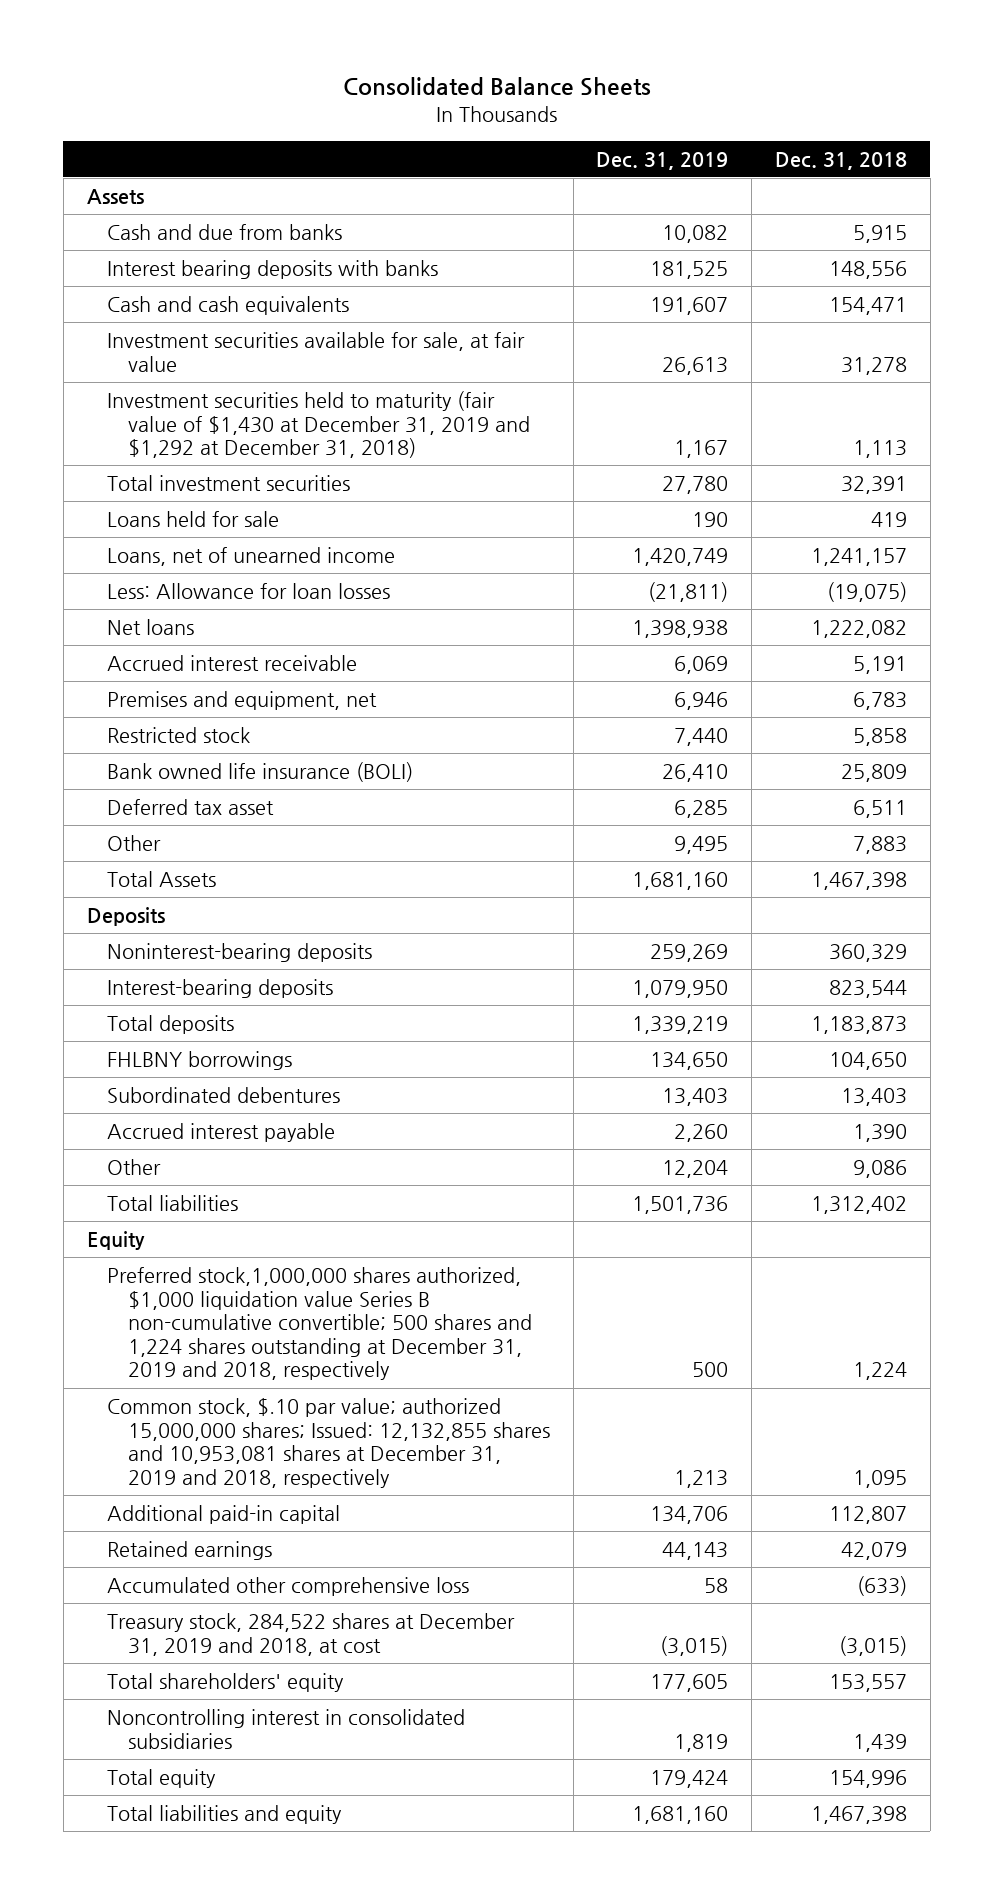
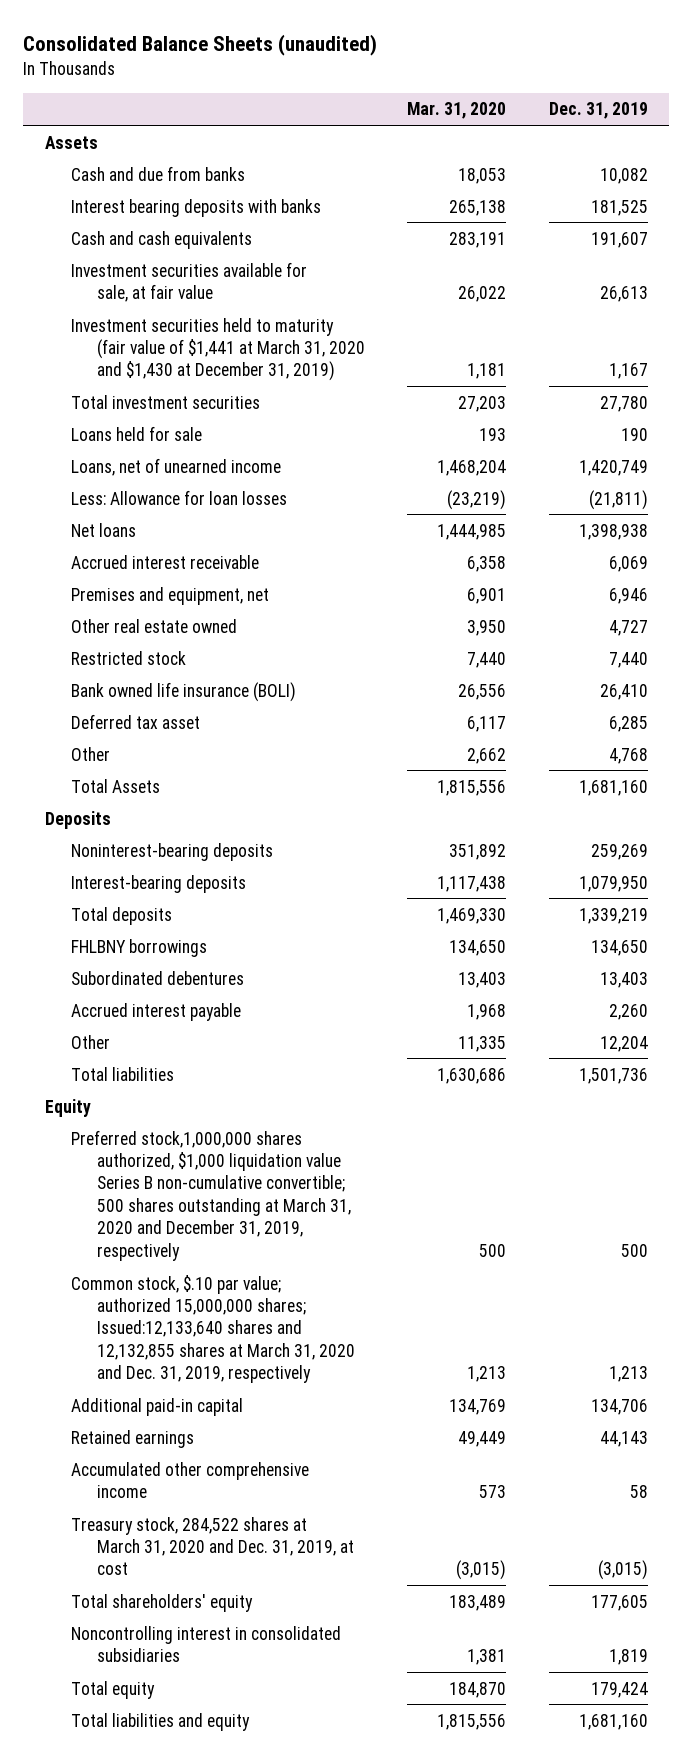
[342,77,651,97] Consolidated Balance Sheets -> [23,33,378,56] Consolidated Balance Sheets (unaudited)
[774,151,907,170] Dec. 31, 2018 -> none
none -> [407,102,507,120] Mar. 31, 2020
[107,391,531,459] Investment securities held to maturity (fair value of $1,430 at December 31, 2019 and $1,292 at December 31, 2018) -> [70,317,365,382] Investment securities held to maturity (fair value of $1,441 at March 31, 2020 and $1,430 at December 31, 2019)
none -> [70,618,237,633] Other real estate owned
[674,836,729,855] 9,495 -> [608,747,648,764] 4,768
[107,1267,533,1381] Preferred stock,1,000,000 shares authorized, $1,000 liquidation value Series B non-cumulative convertible; 500 shares and 1,224 shares outstanding at December 31, 2019 and 2018, respectively -> [70,1129,351,1261] Preferred stock,1,000,000 shares authorized, $1,000 liquidation value Series B non-cumulative convertible; 500 shares outstanding at March 31, 2020 and December 31, 2019, respectively
[107,1398,551,1488] Common stock, $.10 par value; authorized 15,000,000 shares; Issued: 12,132,855 shares and 10,953,081 shares at December 31, 2019 and 2018, respectively -> [70,1274,355,1384] Common stock, $.10 par value; authorized 15,000,000 shares; Issued:12,133,640 shares and 12,132,855 shares at March 31, 2020 and Dec. 31, 2019, respectively
[107,1577,470,1597] Accumulated other comprehensive loss -> [70,1461,309,1498] Accumulated other comprehensive income
[107,1613,516,1656] Treasury stock, 284,522 shares at December 31, 2019 and 2018, at cost -> [70,1516,354,1576] Treasury stock, 284,522 shares at March 31, 2020 and Dec. 31, 2019, at cost

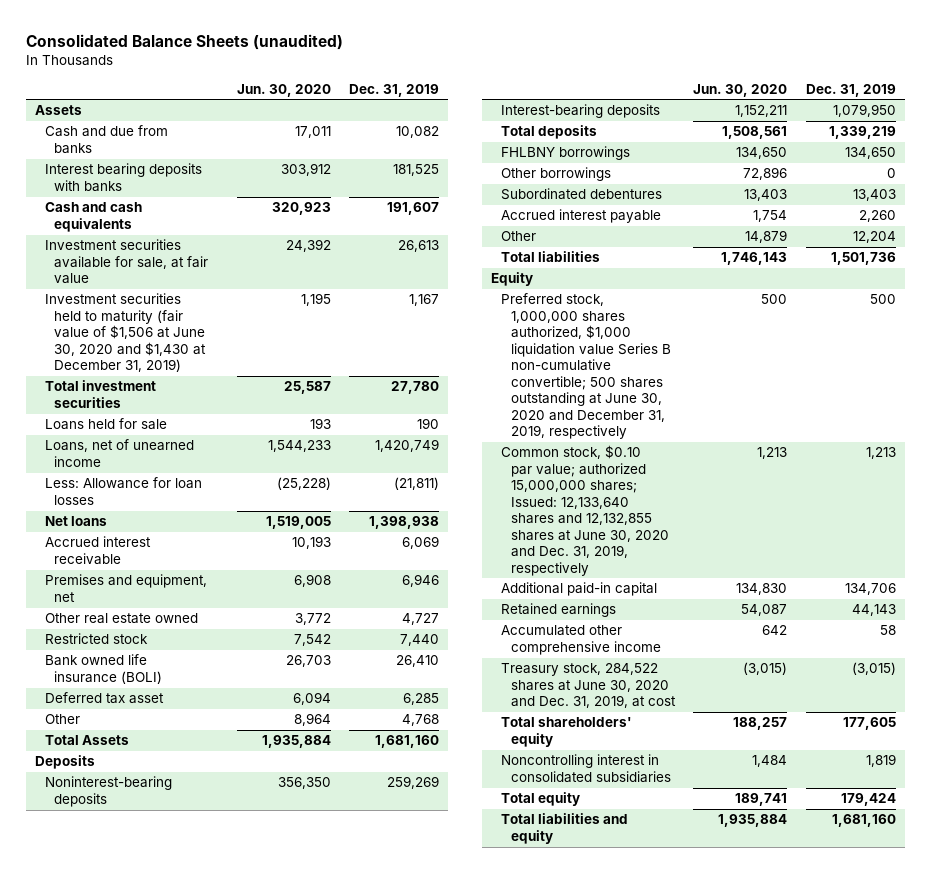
[407,102,507,120] Mar. 31, 2020 -> none
none -> [236,83,331,97] Jun. 30, 2020
[70,317,365,382] Investment securities held to maturity (fair value of $1,441 at March 31, 2020 and $1,430 at December 31, 2019) -> [44,293,207,373] Investment securities held to maturity (fair value of $1,506 at June 30, 2020 and $1,430 at December 31, 2019)
none -> [501,167,612,182] Other borrowings
[70,1129,351,1261] Preferred stock,1,000,000 shares authorized, $1,000 liquidation value Series B non-cumulative convertible; 500 shares outstanding at March 31, 2020 and December 31, 2019, respectively -> [501,293,671,440] Preferred stock, 1,000,000 shares authorized, $1,000 liquidation value Series B non-cumulative convertible; 500 shares outstanding at June 30, 2020 and December 31, 2019, respectively
[70,1274,355,1384] Common stock, $.10 par value; authorized 15,000,000 shares; Issued:12,133,640 shares and 12,132,855 shares at March 31, 2020 and Dec. 31, 2019, respectively -> [501,445,669,576] Common stock, $0.10 par value; authorized 15,000,000 shares; Issued: 12,133,640 shares and 12,132,855 shares at June 30, 2020 and Dec. 31, 2019, respectively
[70,1516,354,1576] Treasury stock, 284,522 shares at March 31, 2020 and Dec. 31, 2019, at cost -> [501,663,676,709] Treasury stock, 284,522 shares at June 30, 2020 and Dec. 31, 2019, at cost

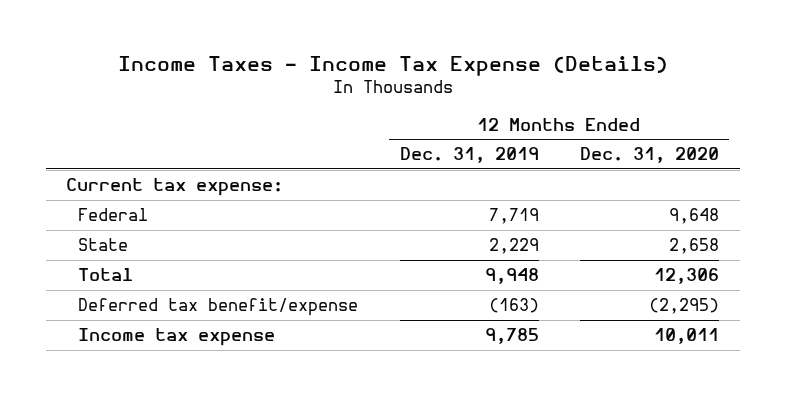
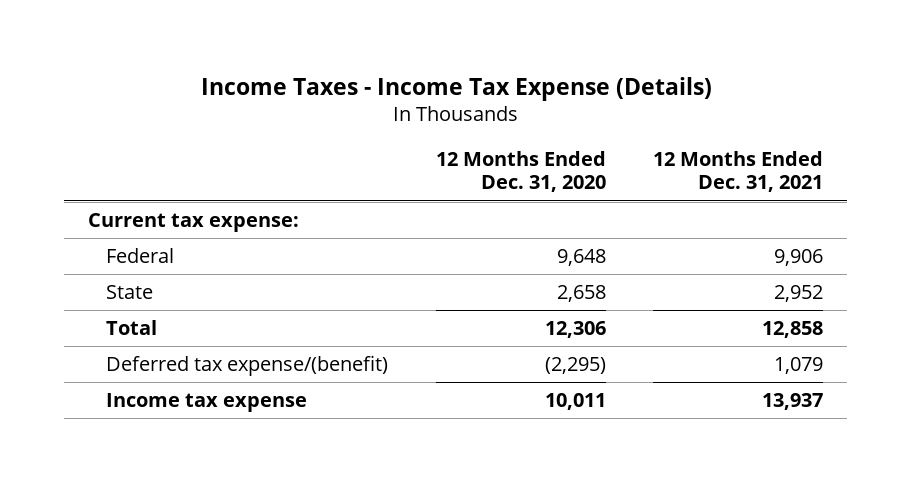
[399,147,539,164] Dec. 31, 2019 -> none
none -> [653,151,824,193] 12 Months Ended Dec. 31, 2021
[78,298,359,317] Deferred tax benefit/expense -> [106,355,389,377] Deferred tax expense/(benefit)

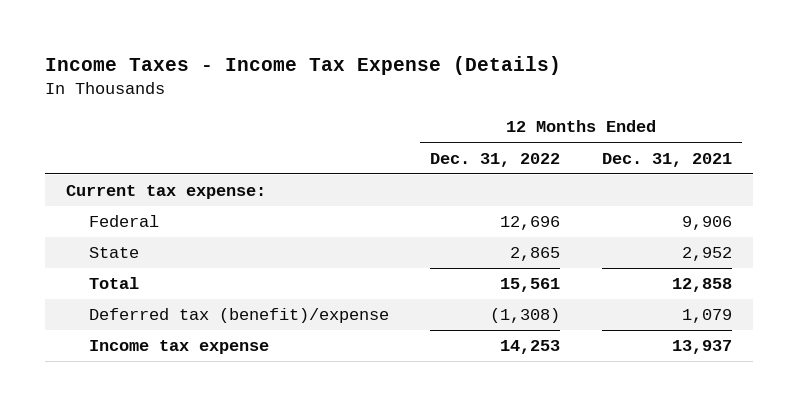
[435,151,606,193] 12 Months Ended Dec. 31, 2020 -> none
none -> [430,152,561,167] Dec. 31, 2022
[106,355,389,377] Deferred tax expense/(benefit) -> [88,308,389,324] Deferred tax (benefit)/expense

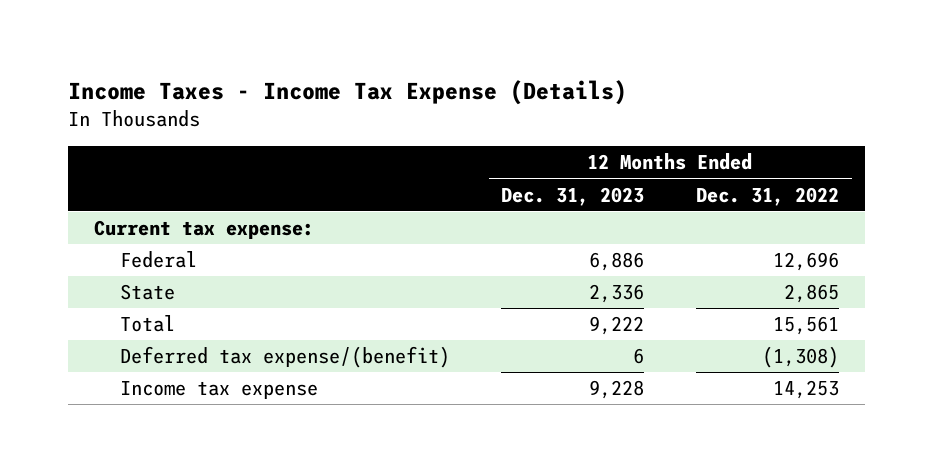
[602,152,733,167] Dec. 31, 2021 -> none
none -> [501,186,645,206] Dec. 31, 2023
[88,308,389,324] Deferred tax (benefit)/expense -> [119,346,450,369] Deferred tax expense/(benefit)

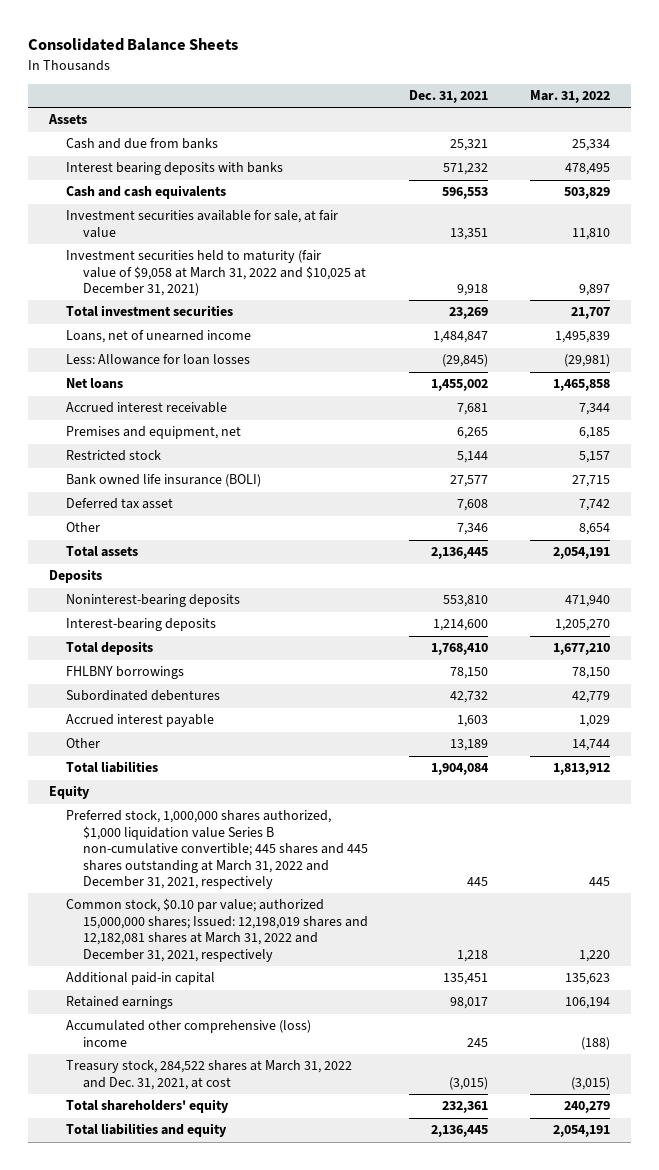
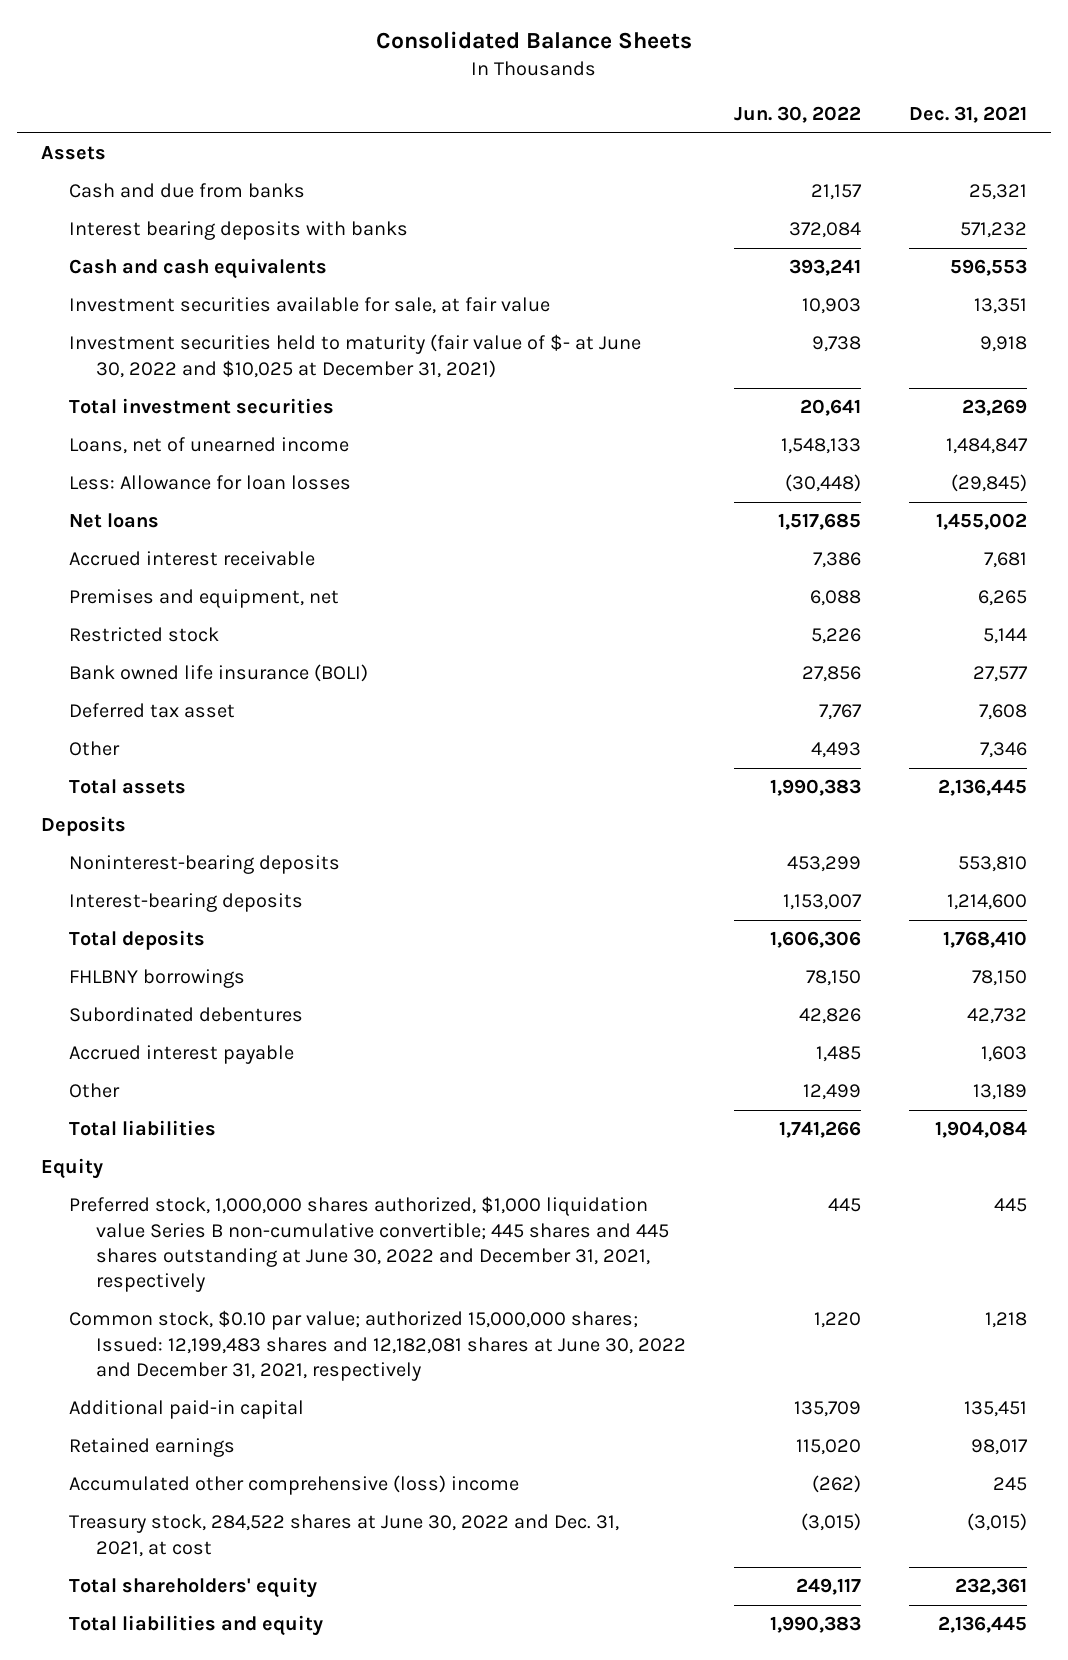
[530,90,611,104] Mar. 31, 2022 -> none
none -> [734,105,862,123] Jun. 30, 2022
[65,250,366,297] Investment securities held to maturity (fair value of $9,058 at March 31, 2022 and $10,025 at December 31, 2021) -> [68,334,641,378] Investment securities held to maturity (fair value of $- at June 30, 2022 and $10,025 at December 31, 2021)
[65,810,368,890] Preferred stock, 1,000,000 shares authorized, $1,000 liquidation value Series B non-cumulative convertible; 445 shares and 445 shares outstanding at March 31, 2022 and December 31, 2021, respectively -> [68,1196,670,1293] Preferred stock, 1,000,000 shares authorized, $1,000 liquidation value Series B non-cumulative convertible; 445 shares and 445 shares outstanding at June 30, 2022 and December 31, 2021, respectively
[65,898,368,962] Common stock, $0.10 par value; authorized 15,000,000 shares; Issued: 12,198,019 shares and 12,182,081 shares at March 31, 2022 and December 31, 2021, respectively -> [68,1310,687,1381] Common stock, $0.10 par value; authorized 15,000,000 shares; Issued: 12,199,483 shares and 12,182,081 shares at June 30, 2022 and December 31, 2021, respectively
[65,1060,352,1090] Treasury stock, 284,522 shares at March 31, 2022 and Dec. 31, 2021, at cost -> [68,1514,619,1557] Treasury stock, 284,522 shares at June 30, 2022 and Dec. 31, 2021, at cost

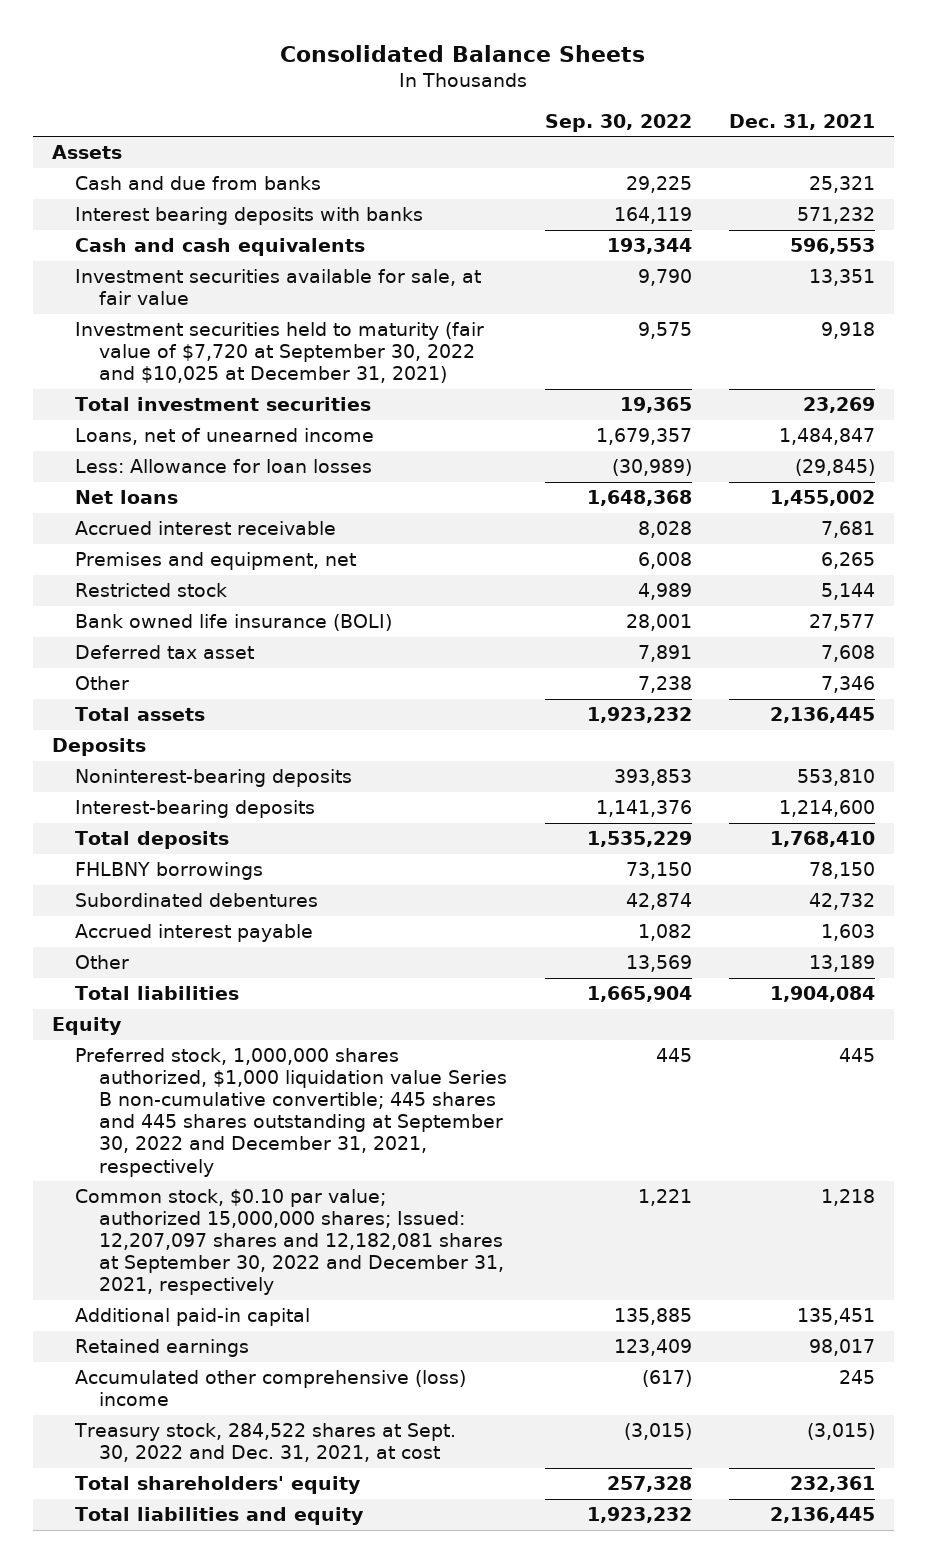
[734,105,862,123] Jun. 30, 2022 -> none
none -> [544,113,692,132] Sep. 30, 2022
[68,334,641,378] Investment securities held to maturity (fair value of $- at June 30, 2022 and $10,025 at December 31, 2021) -> [75,322,485,384] Investment securities held to maturity (fair value of $7,720 at September 30, 2022 and $10,025 at December 31, 2021)
[68,1196,670,1293] Preferred stock, 1,000,000 shares authorized, $1,000 liquidation value Series B non-cumulative convertible; 445 shares and 445 shares outstanding at June 30, 2022 and December 31, 2021, respectively -> [75,1048,508,1177] Preferred stock, 1,000,000 shares authorized, $1,000 liquidation value Series B non-cumulative convertible; 445 shares and 445 shares outstanding at September 30, 2022 and December 31, 2021, respectively
[68,1310,687,1381] Common stock, $0.10 par value; authorized 15,000,000 shares; Issued: 12,199,483 shares and 12,182,081 shares at June 30, 2022 and December 31, 2021, respectively -> [75,1189,505,1296] Common stock, $0.10 par value; authorized 15,000,000 shares; Issued: 12,207,097 shares and 12,182,081 shares at September 30, 2022 and December 31, 2021, respectively
[68,1514,619,1557] Treasury stock, 284,522 shares at June 30, 2022 and Dec. 31, 2021, at cost -> [74,1423,457,1463] Treasury stock, 284,522 shares at Sept. 30, 2022 and Dec. 31, 2021, at cost

